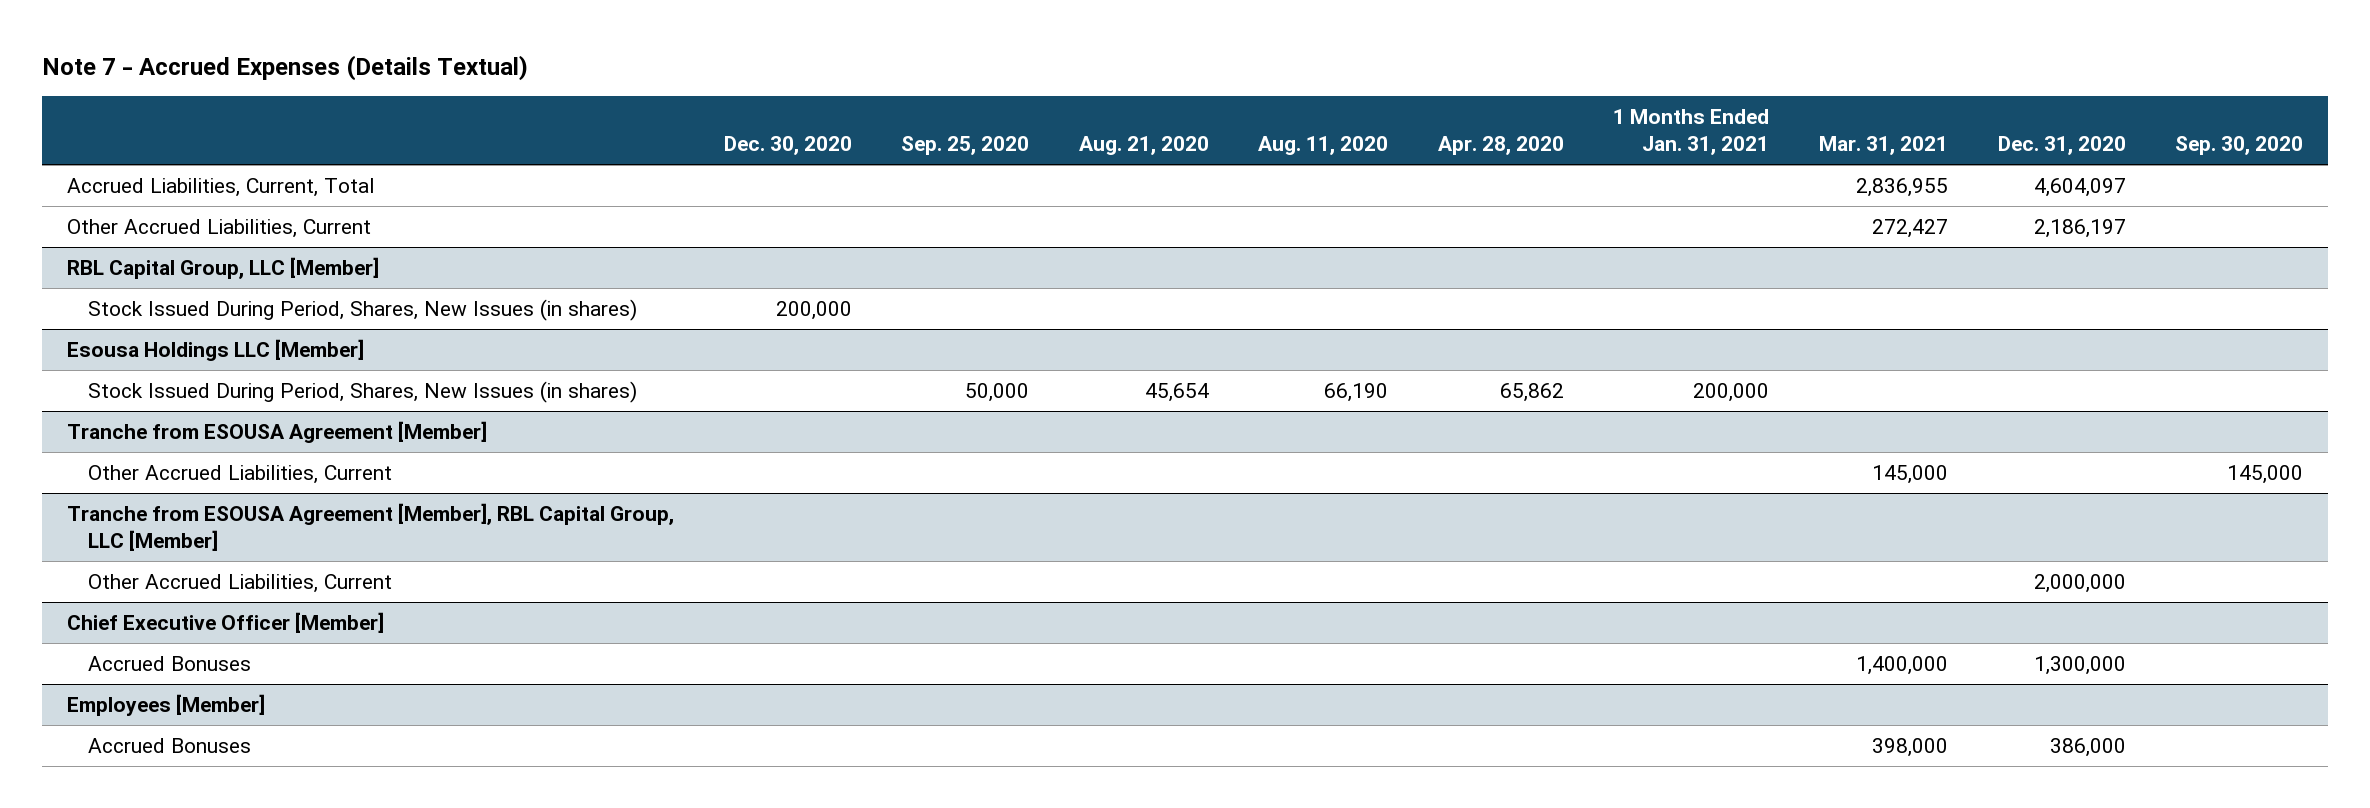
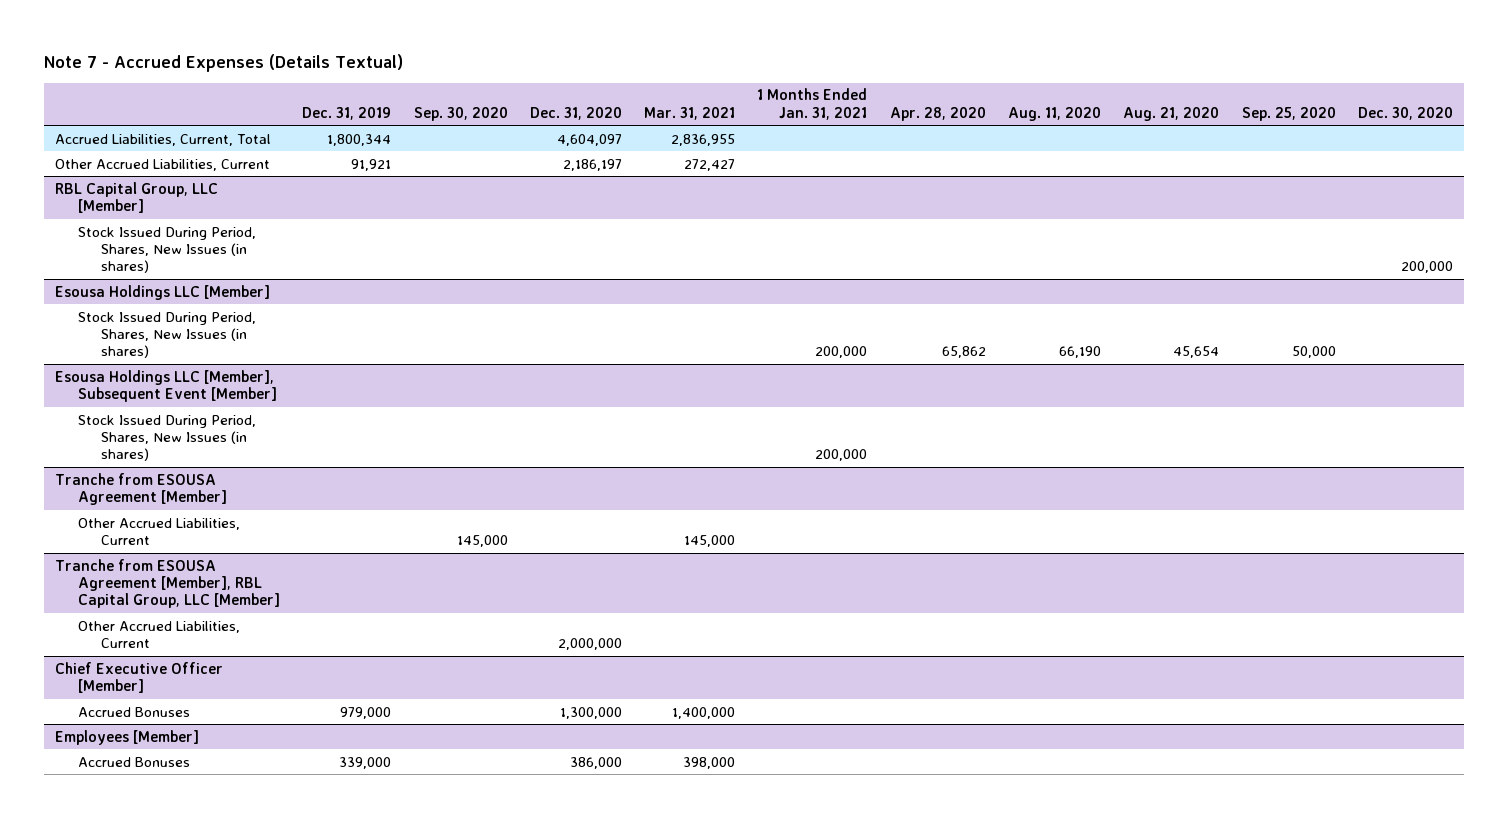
none -> [302,106,392,120] Dec. 31, 2019
none -> [55,369,278,403] Esousa Holdings LLC [Member], Subsequent Event [Member]
none -> [78,414,257,462] Stock Issued During Period, Shares, New Issues (in shares)

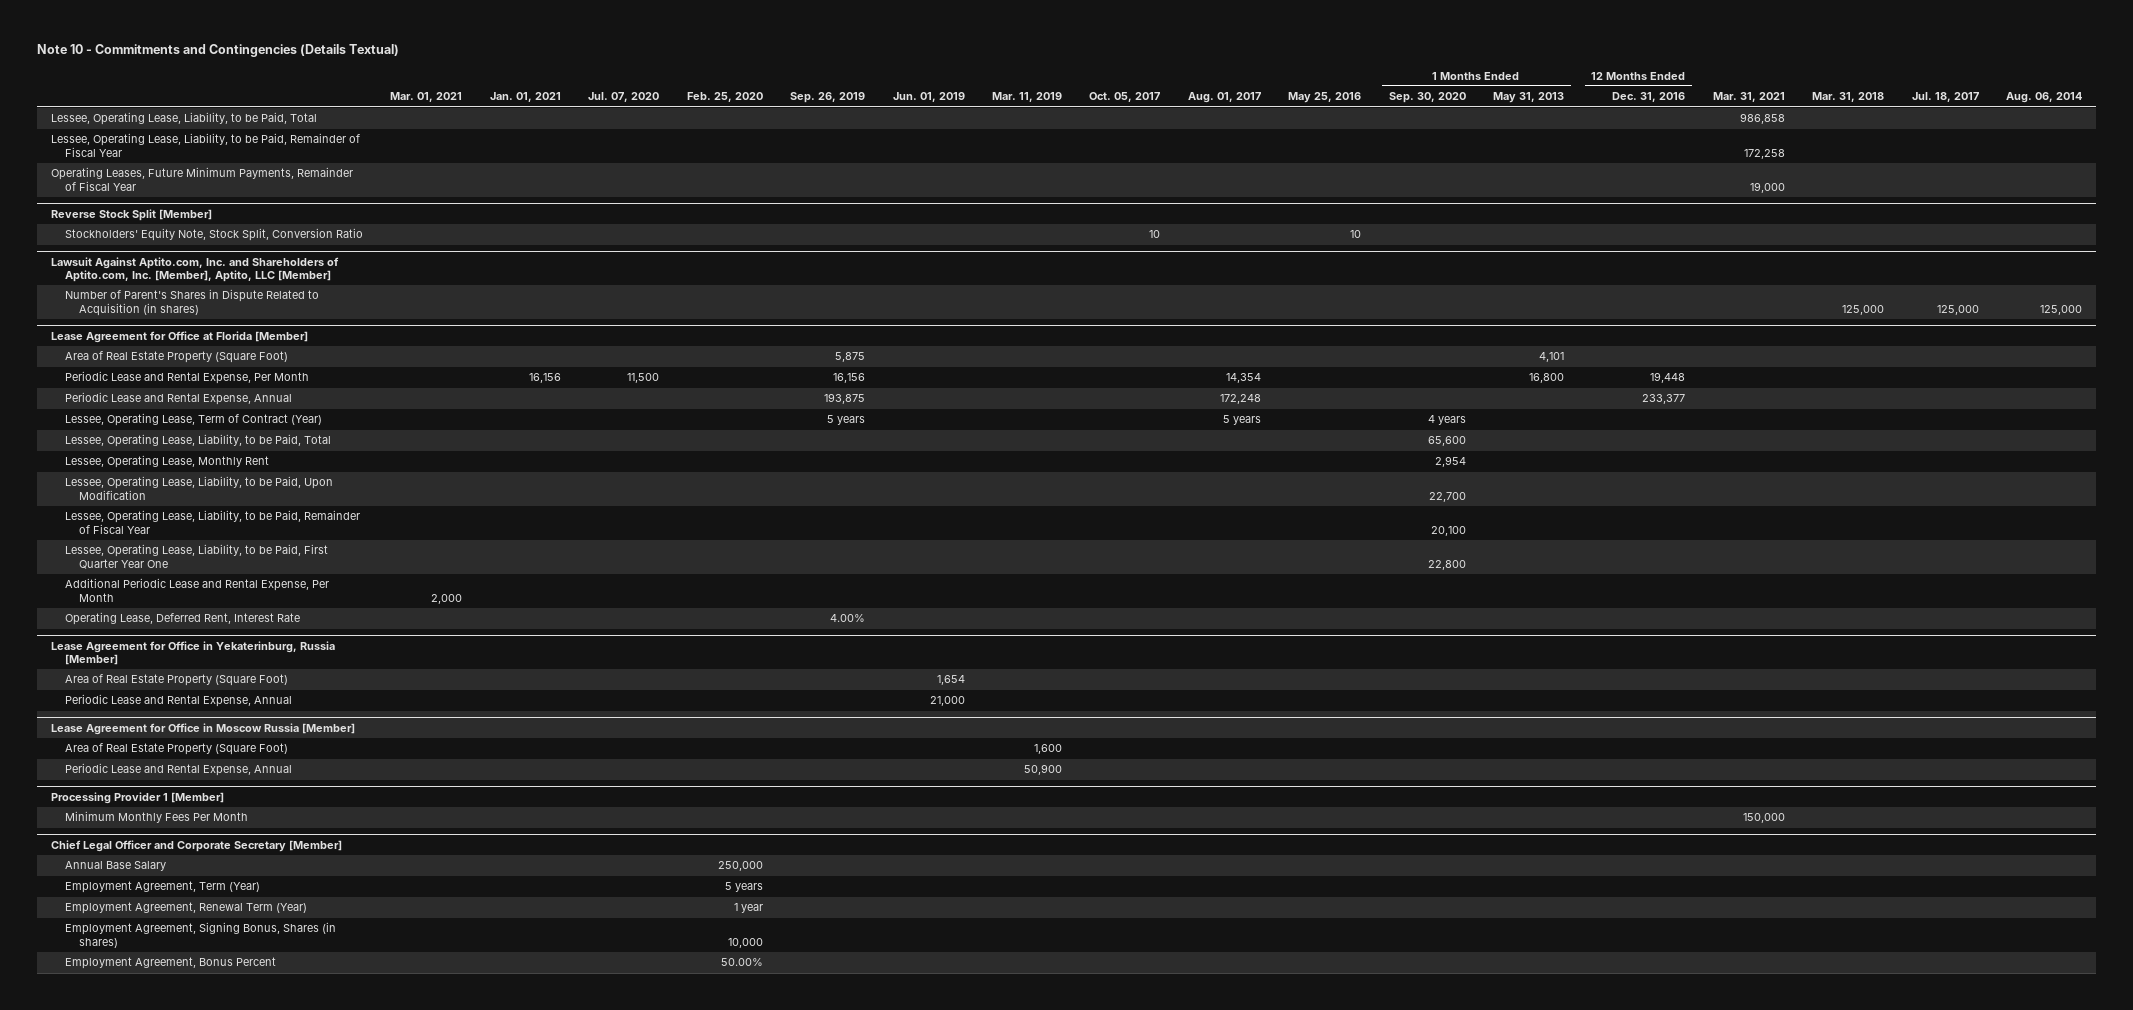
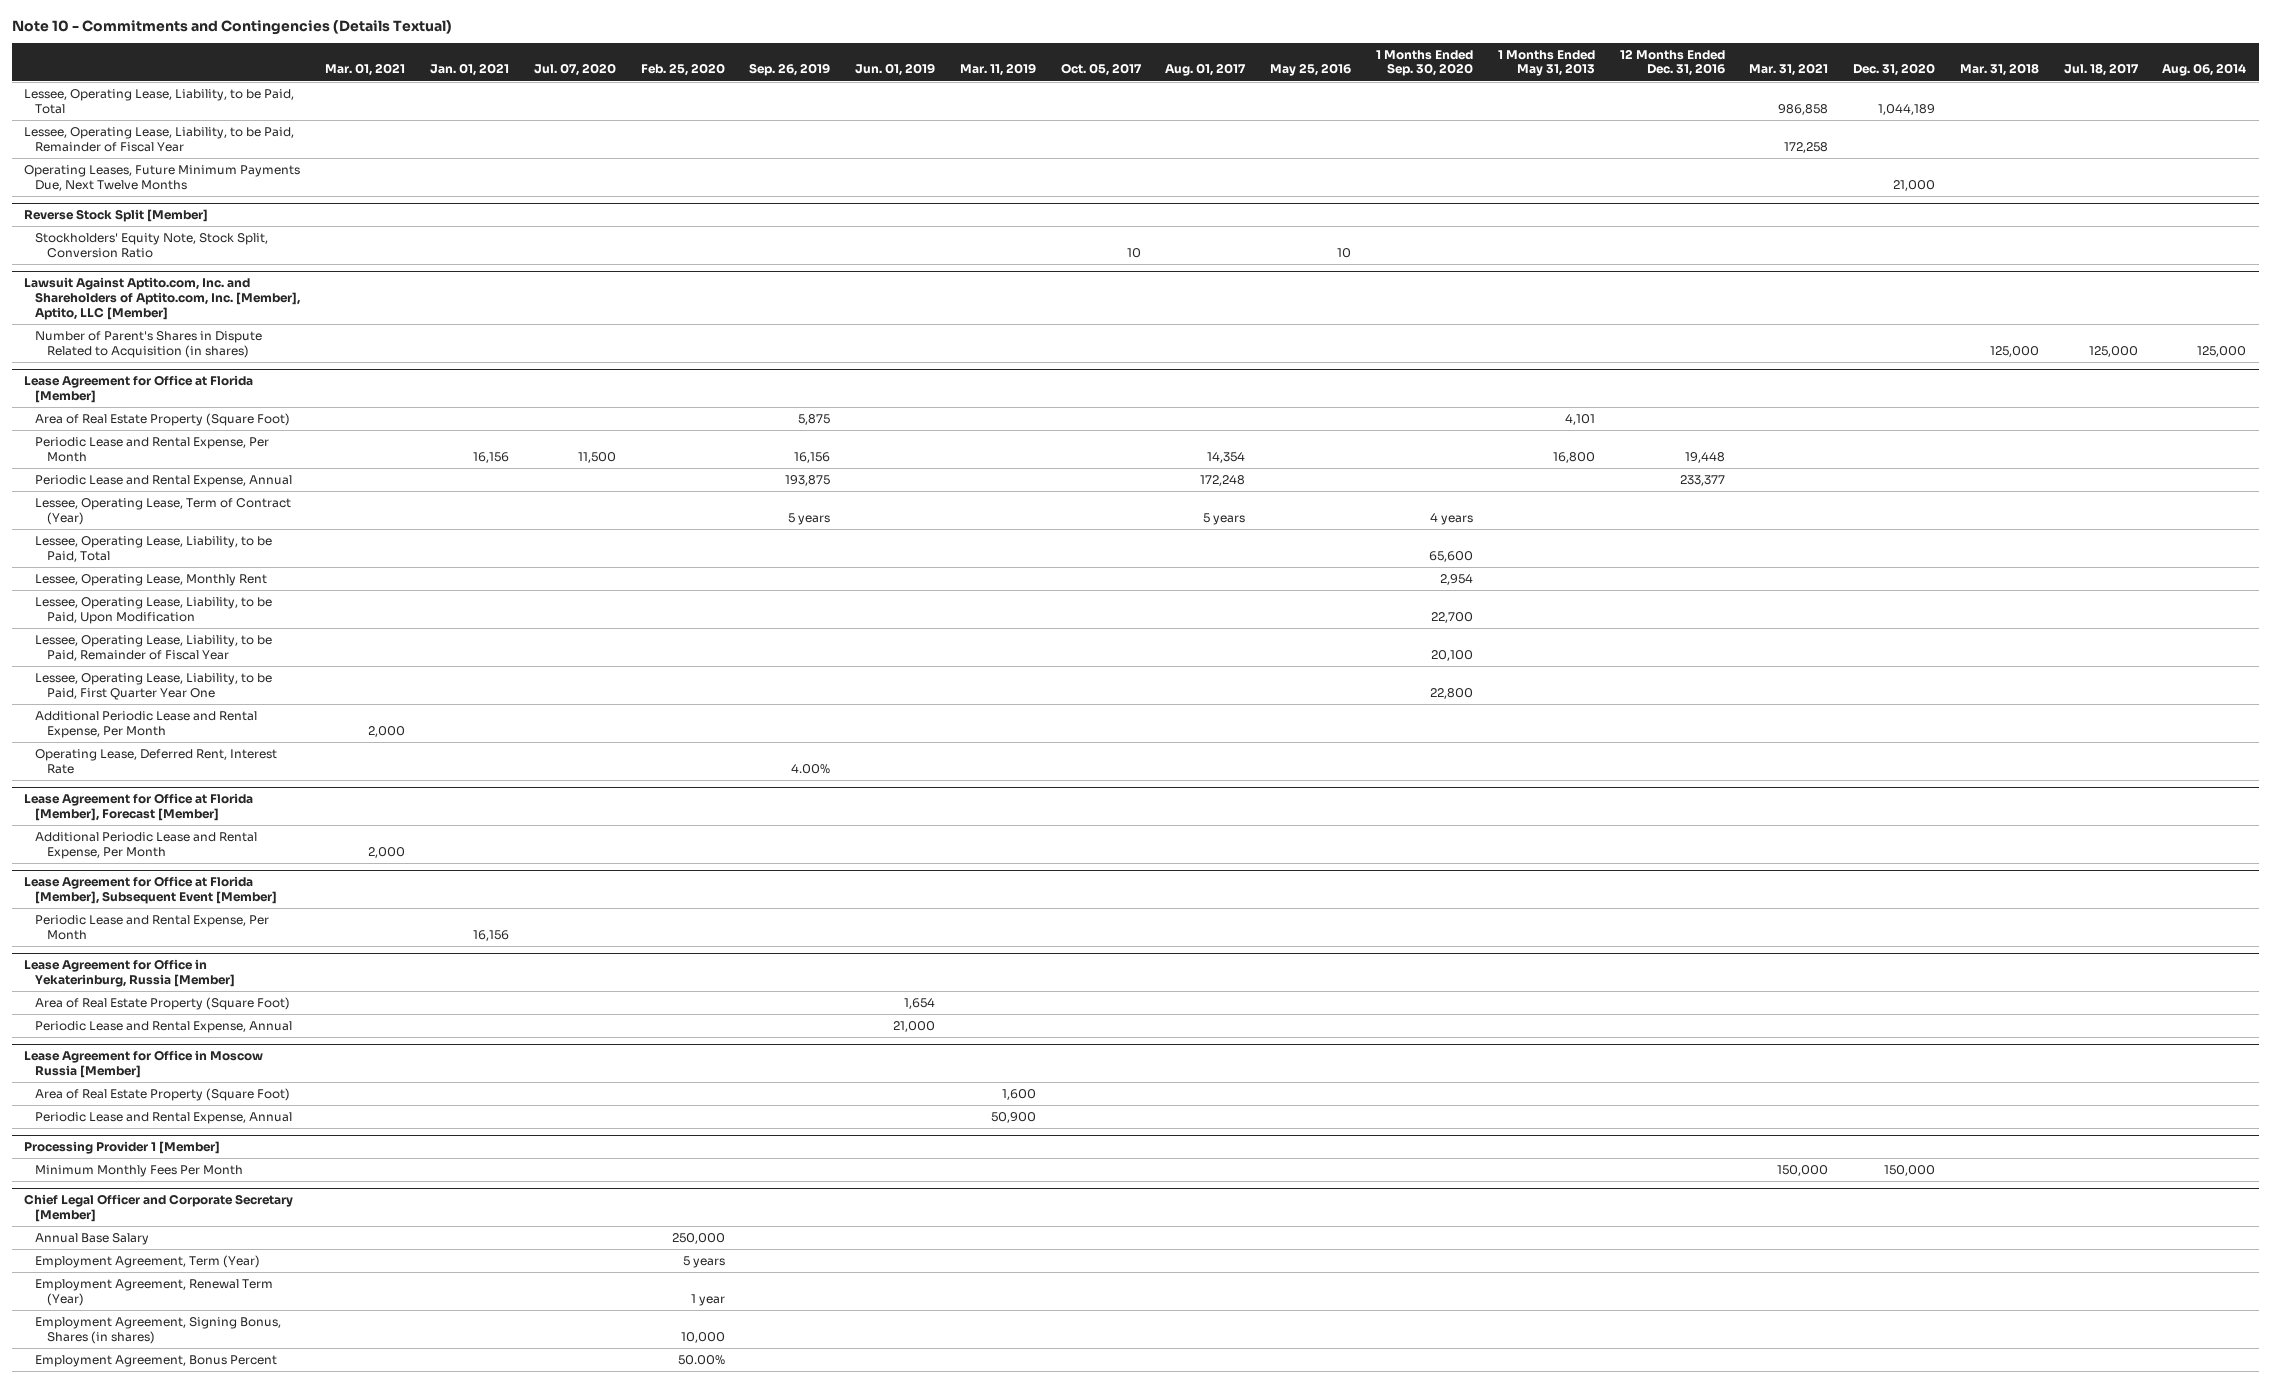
none -> [1853,63,1936,77] Dec. 31, 2020
[50,167,353,191] Operating Leases, Future Minimum Payments, Remainder of Fiscal Year -> none
none -> [24,165,301,191] Operating Leases, Future Minimum Payments Due, Next Twelve Months
none -> [24,793,254,821] Lease Agreement for Office at Florida [Member], Forecast [Member]
none -> [35,832,258,859] Additional Periodic Lease and Rental Expense, Per Month
none -> [24,876,278,904] Lease Agreement for Office at Florida [Member], Subsequent Event [Member]
none -> [35,915,270,940] Periodic Lease and Rental Expense, Per Month

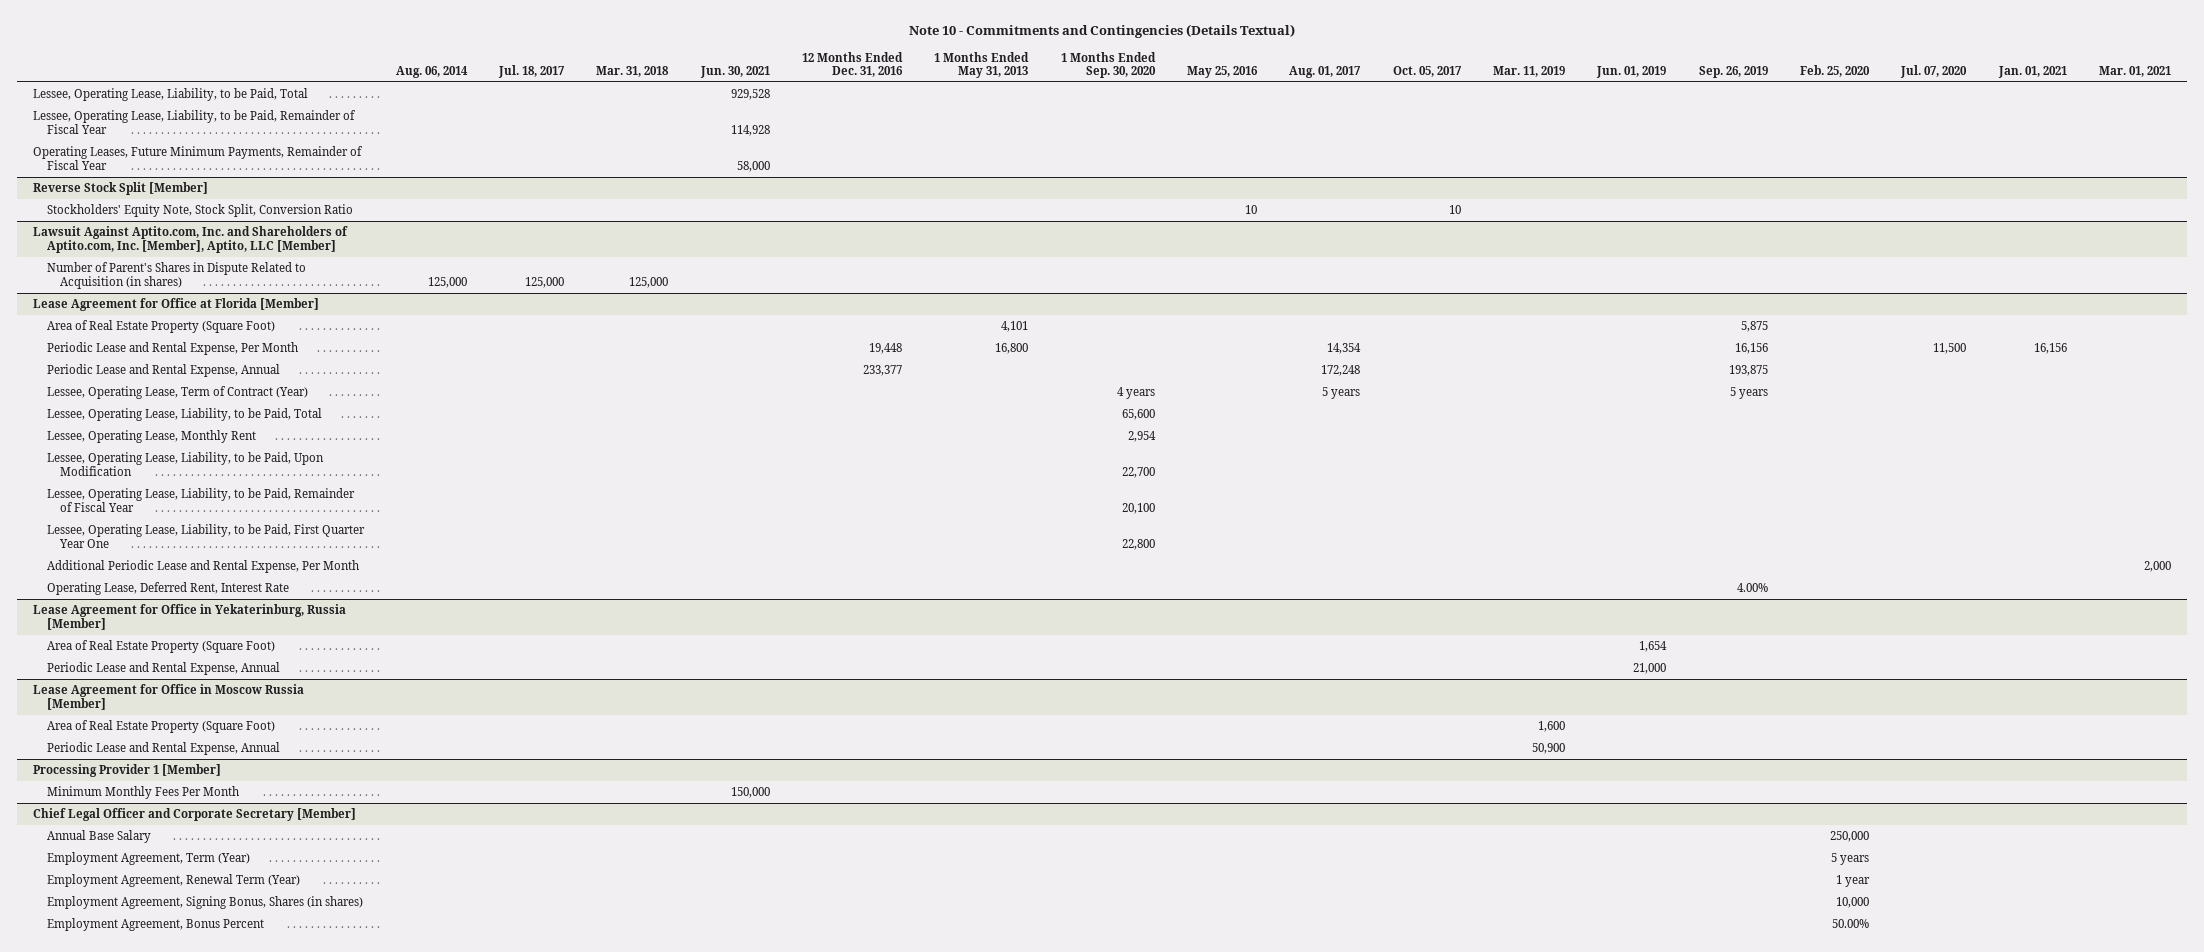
[1749,63,1829,77] Mar. 31, 2021 -> none
[1853,63,1936,77] Dec. 31, 2020 -> none
none -> [699,66,770,79] Jun. 30, 2021
[24,165,301,191] Operating Leases, Future Minimum Payments Due, Next Twelve Months -> none
none -> [33,146,364,170] Operating Leases, Future Minimum Payments, Remainder of Fiscal Year
[24,793,254,821] Lease Agreement for Office at Florida [Member], Forecast [Member] -> none
[35,832,258,859] Additional Periodic Lease and Rental Expense, Per Month -> none
[24,876,278,904] Lease Agreement for Office at Florida [Member], Subsequent Event [Member] -> none
[35,915,270,940] Periodic Lease and Rental Expense, Per Month -> none

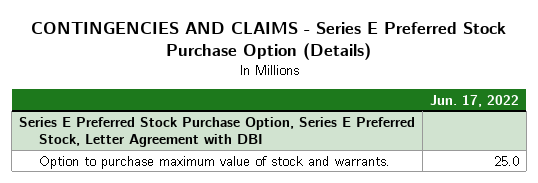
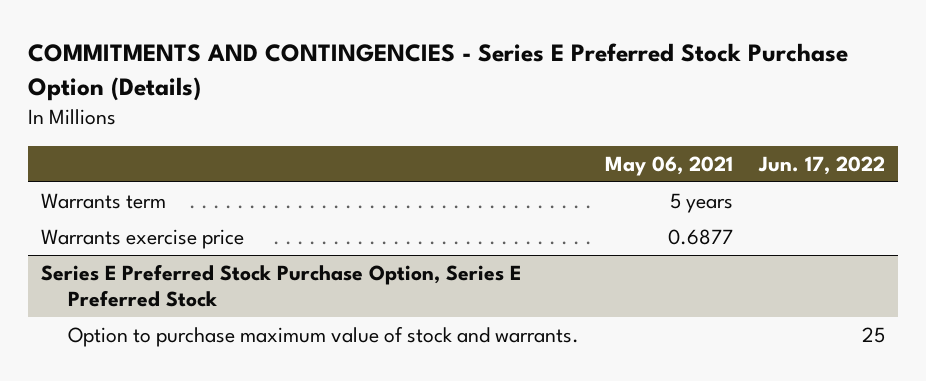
[30,21,506,60] CONTINGENCIES AND CLAIMS - Series E Preferred Stock Purchase Option (Details) -> [27,43,848,101] COMMITMENTS AND CONTINGENCIES - Series E Preferred Stock Purchase Option (Details)
none -> [605,155,734,176] May 06, 2021
none -> [40,193,166,210] Warrants term
none -> [40,229,244,250] Warrants exercise price
[19,116,416,148] Series E Preferred Stock Purchase Option, Series E Preferred Stock, Letter Agreement with DBI -> [40,264,521,307] Series E Preferred Stock Purchase Option, Series E Preferred Stock
[493,155,519,166] 25.0 -> [862,327,886,344] 25

